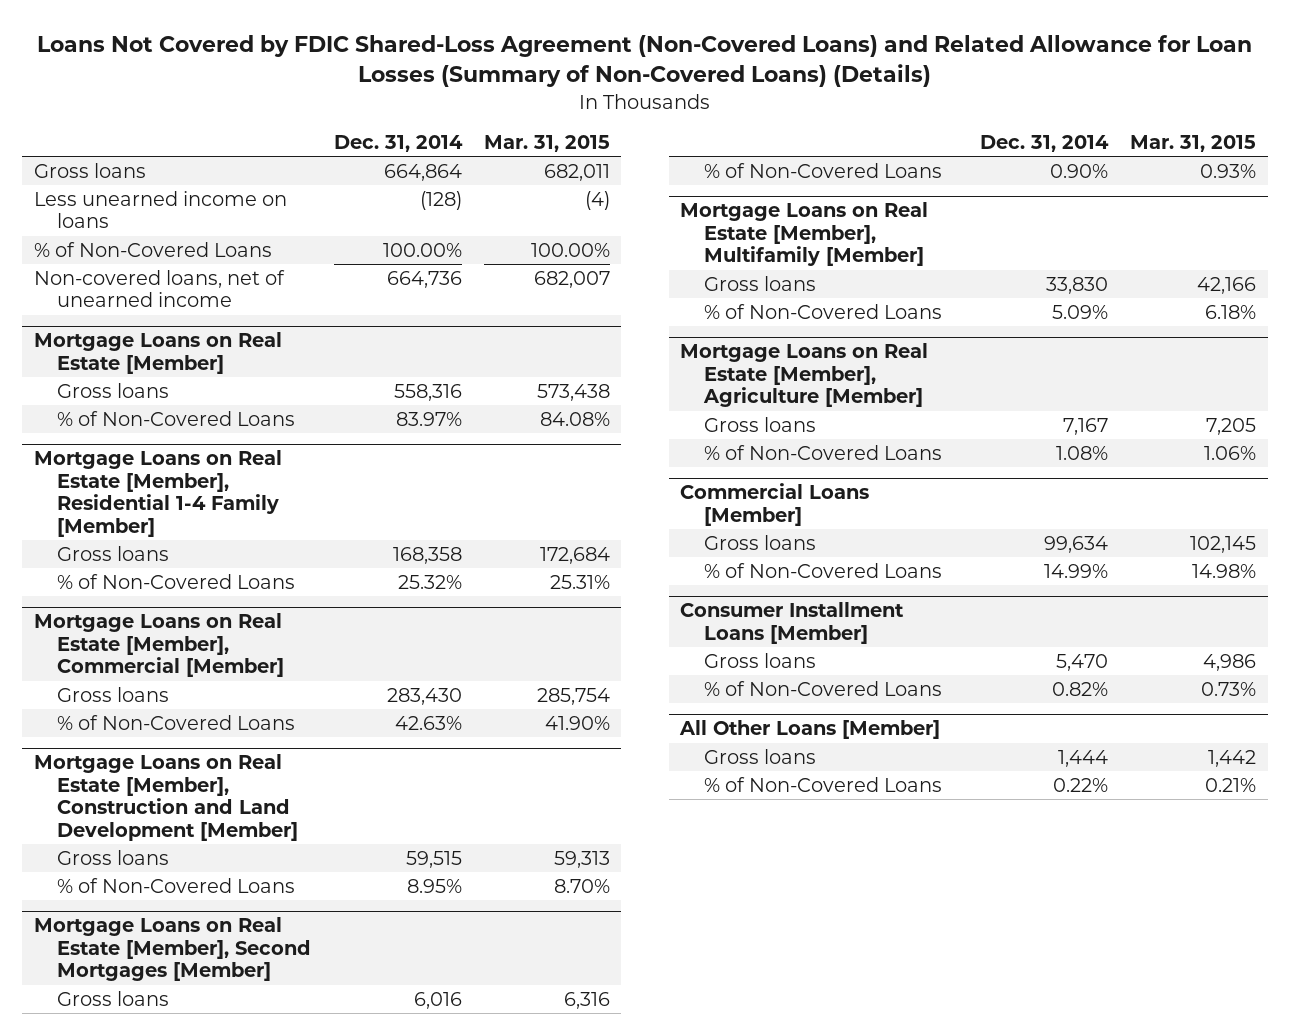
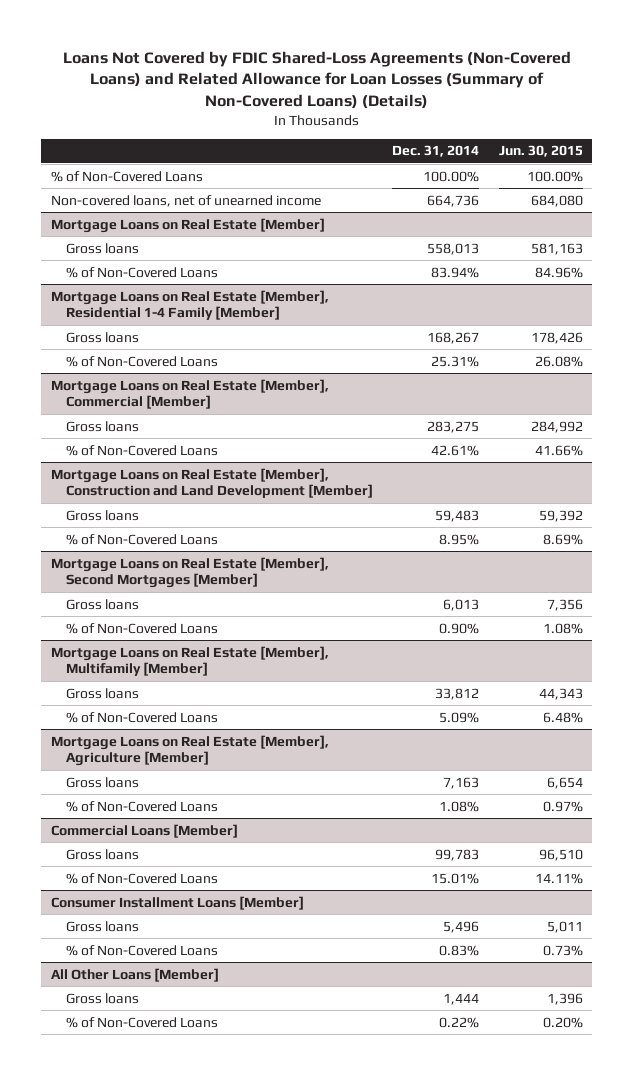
[36,35,1252,88] Loans Not Covered by FDIC Shared-Loss Agreement (Non-Covered Loans) and Related Allowance for Loan Losses (Summary of Non-Covered Loans) (Details) -> [62,50,571,110] Loans Not Covered by FDIC Shared-Loss Agreements (Non-Covered Loans) and Related Allowance for Loan Losses (Summary of Non-Covered Loans) (Details)
[483,134,610,152] Mar. 31, 2015 -> none
none -> [498,145,583,158] Jun. 30, 2015
[33,162,146,178] Gross loans -> none
[33,190,287,229] Less unearned income on loans -> none
[393,383,462,401] 558,316 -> [427,242,480,255] 558,013
[395,411,462,426] 83.97% -> [431,266,480,278] 83.94%
[392,546,462,564] 168,358 -> [427,331,480,344] 168,267
[397,574,462,589] 25.32% -> [431,355,480,367] 25.31%
[386,687,462,705] 283,430 -> [427,420,480,433] 283,275
[394,715,462,730] 42.63% -> [431,444,480,456] 42.61%
[405,850,462,868] 59,515 -> [435,509,480,522] 59,483
[413,991,462,1009] 6,016 -> [443,598,480,611] 6,013
[1046,276,1109,294] 33,830 -> [435,687,480,700] 33,812
[1063,417,1109,435] 7,167 -> [443,776,480,789] 7,163
[1044,535,1109,553] 99,634 -> [435,848,480,861] 99,783
[1044,563,1109,578] 14.99% -> [431,872,480,884] 15.01%
[1056,653,1109,671] 5,470 -> [443,920,480,933] 5,496
[1052,681,1109,696] 0.82% -> [439,944,480,956] 0.83%

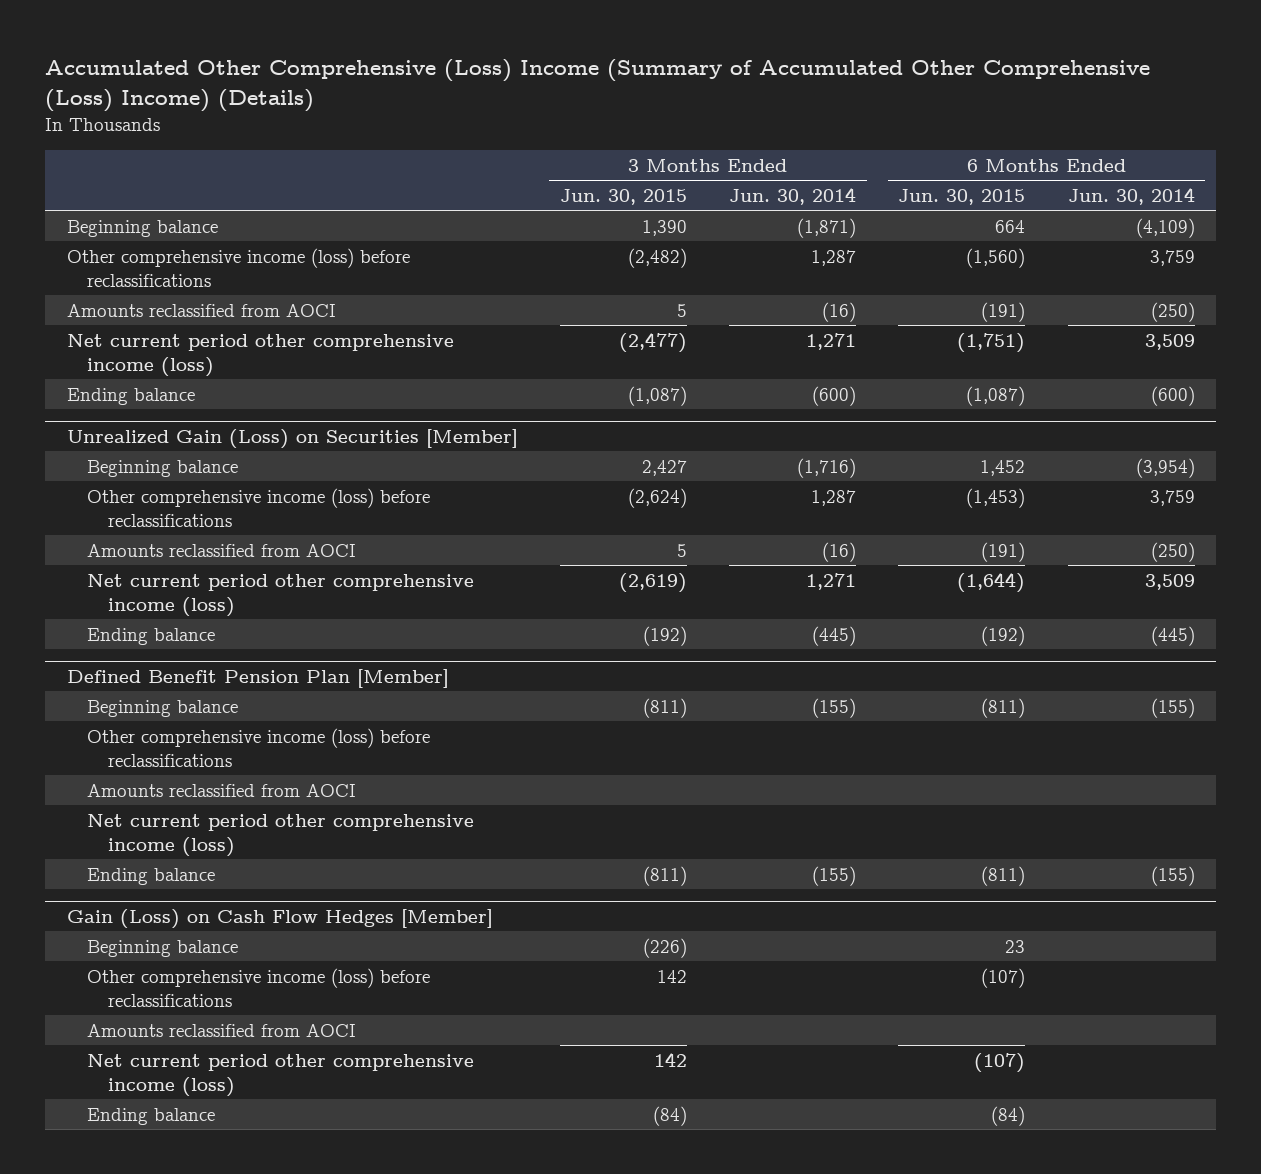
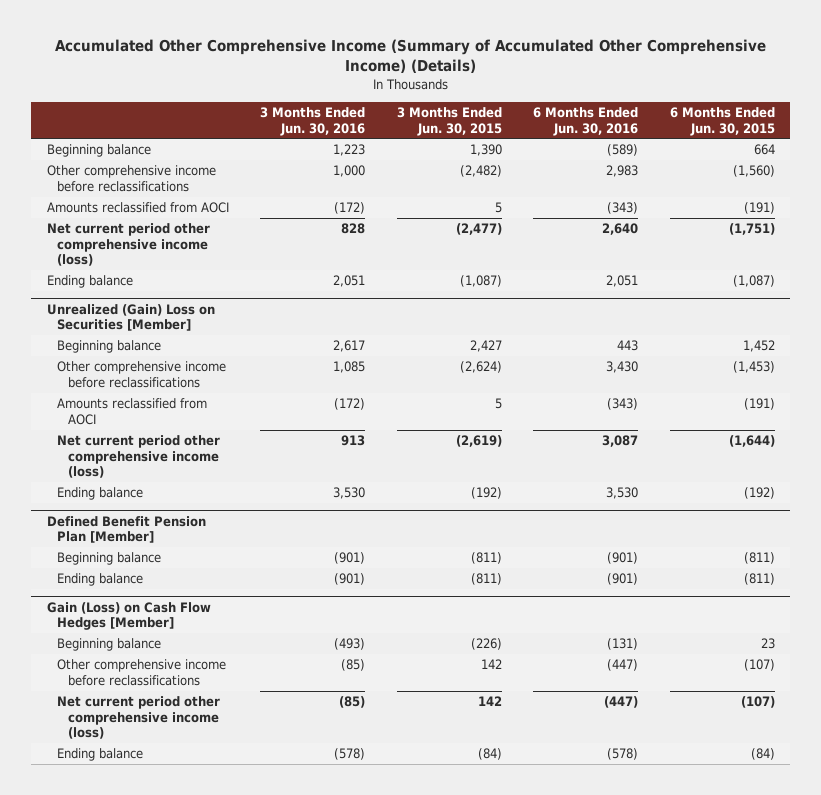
[45,59,1151,113] Accumulated Other Comprehensive (Loss) Income (Summary of Accumulated Other Comprehensive (Loss) Income) (Details) -> [54,39,766,74] Accumulated Other Comprehensive Income (Summary of Accumulated Other Comprehensive Income) (Details)
[729,186,857,205] Jun. 30, 2014 -> none
[1067,186,1195,205] Jun. 30, 2014 -> none
none -> [260,107,366,136] 3 Months Ended Jun. 30, 2016
none -> [533,107,639,136] 6 Months Ended Jun. 30, 2016
[66,247,410,288] Other comprehensive income (loss) before reclassifications -> [46,165,216,192] Other comprehensive income before reclassifications
[66,428,518,449] Unrealized Gain (Loss) on Securities [Member] -> [46,304,215,332] Unrealized (Gain) Loss on Securities [Member]
[87,487,431,528] Other comprehensive income (loss) before reclassifications -> [57,361,227,388] Other comprehensive income before reclassifications
[87,727,431,768] Other comprehensive income (loss) before reclassifications -> none
[87,783,357,797] Amounts reclassified from AOCI -> none
[87,813,475,858] Net current period other comprehensive income (loss) -> none
[87,1023,357,1037] Amounts reclassified from AOCI -> none
[87,967,431,1008] Other comprehensive income (loss) before reclassifications -> [57,659,227,686] Other comprehensive income before reclassifications

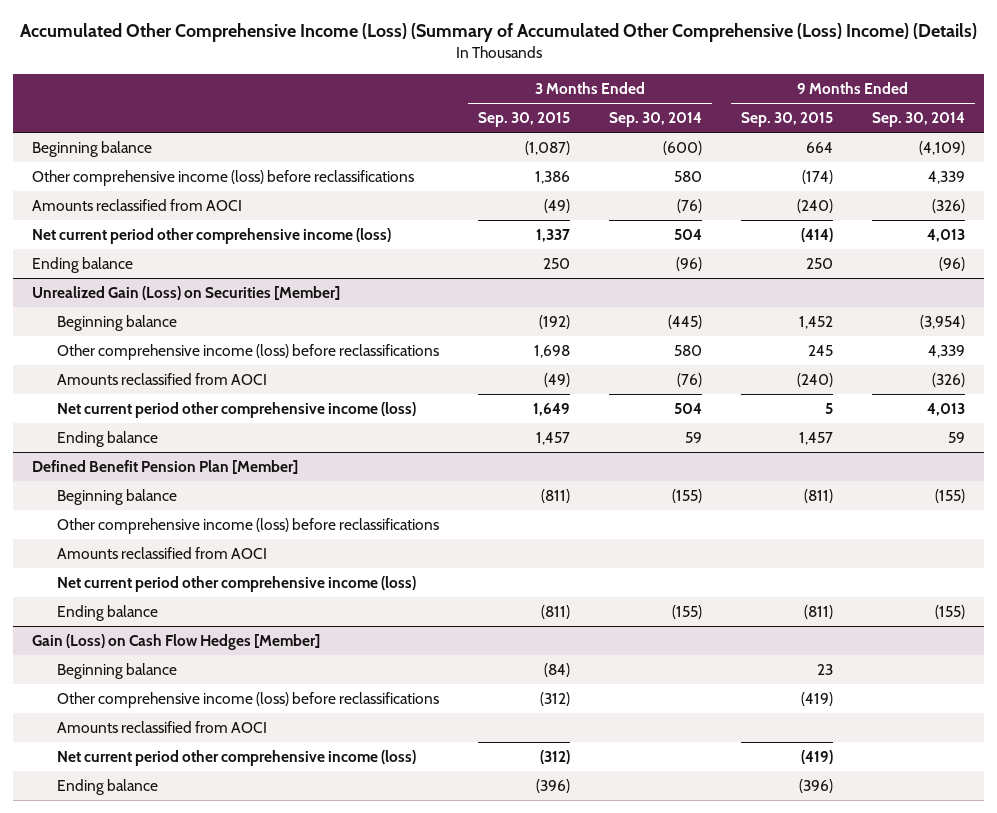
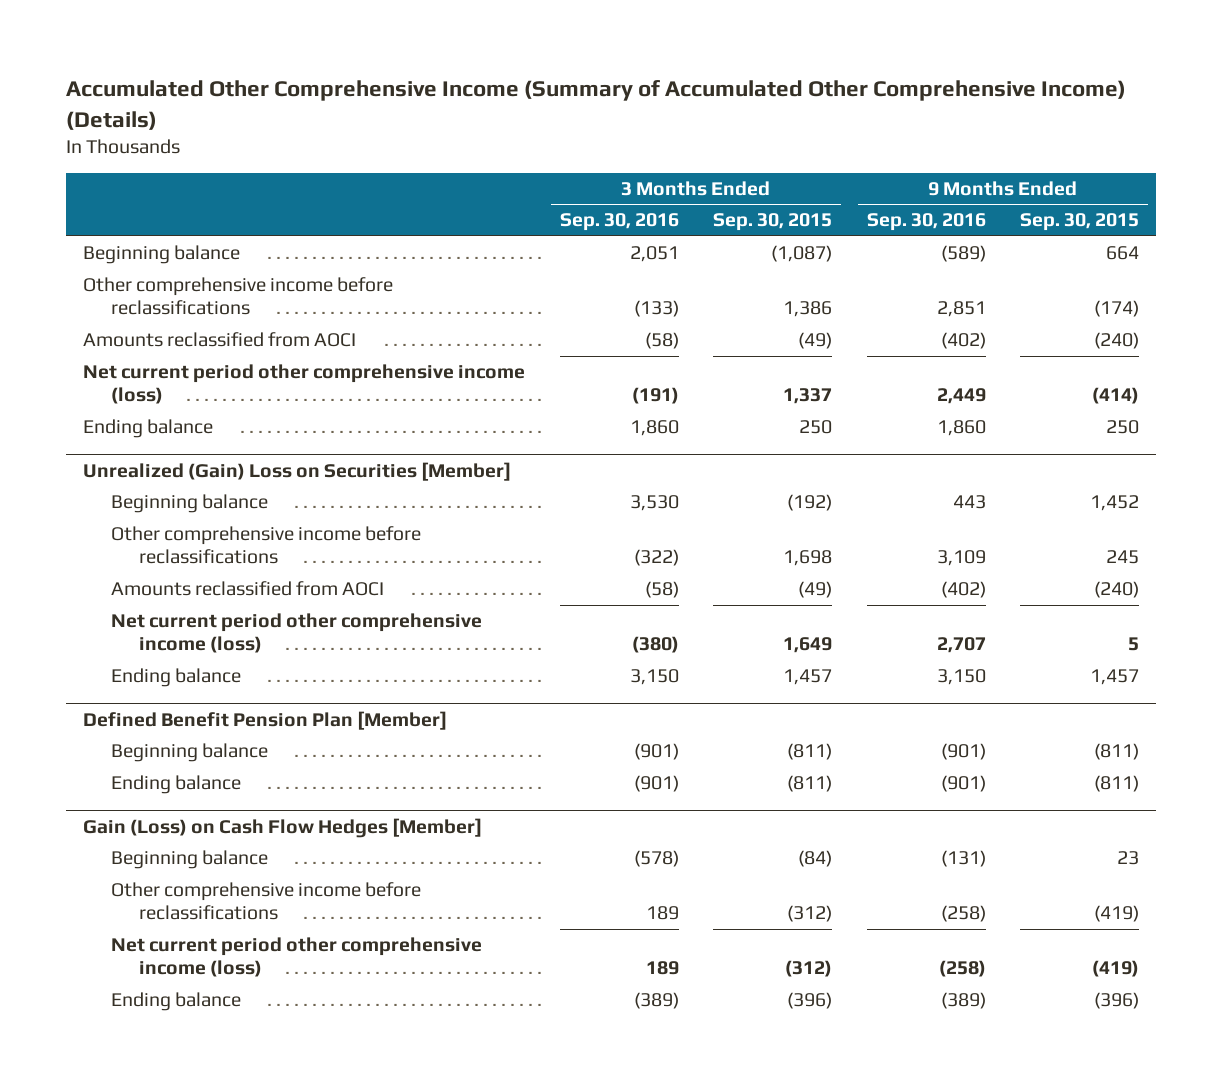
[19,23,977,43] Accumulated Other Comprehensive Income (Loss) (Summary of Accumulated Other Comprehensive (Loss) Income) (Details) -> [65,80,1126,130] Accumulated Other Comprehensive Income (Summary of Accumulated Other Comprehensive Income) (Details)
[608,112,702,128] Sep. 30, 2014 -> none
[871,112,965,128] Sep. 30, 2014 -> none
none -> [559,213,679,232] Sep. 30, 2016
none -> [866,213,986,232] Sep. 30, 2016
[32,170,415,187] Other comprehensive income (loss) before reclassifications -> [83,277,394,316] Other comprehensive income before reclassifications
[32,286,341,301] Unrealized Gain (Loss) on Securities [Member] -> [83,461,512,481] Unrealized (Gain) Loss on Securities [Member]
[57,344,440,361] Other comprehensive income (loss) before reclassifications -> [111,526,422,565] Other comprehensive income before reclassifications
[57,518,440,535] Other comprehensive income (loss) before reclassifications -> none
[57,547,268,560] Amounts reclassified from AOCI -> none
[57,576,417,593] Net current period other comprehensive income (loss) -> none
[57,721,268,734] Amounts reclassified from AOCI -> none
[57,692,440,709] Other comprehensive income (loss) before reclassifications -> [111,882,422,921] Other comprehensive income before reclassifications

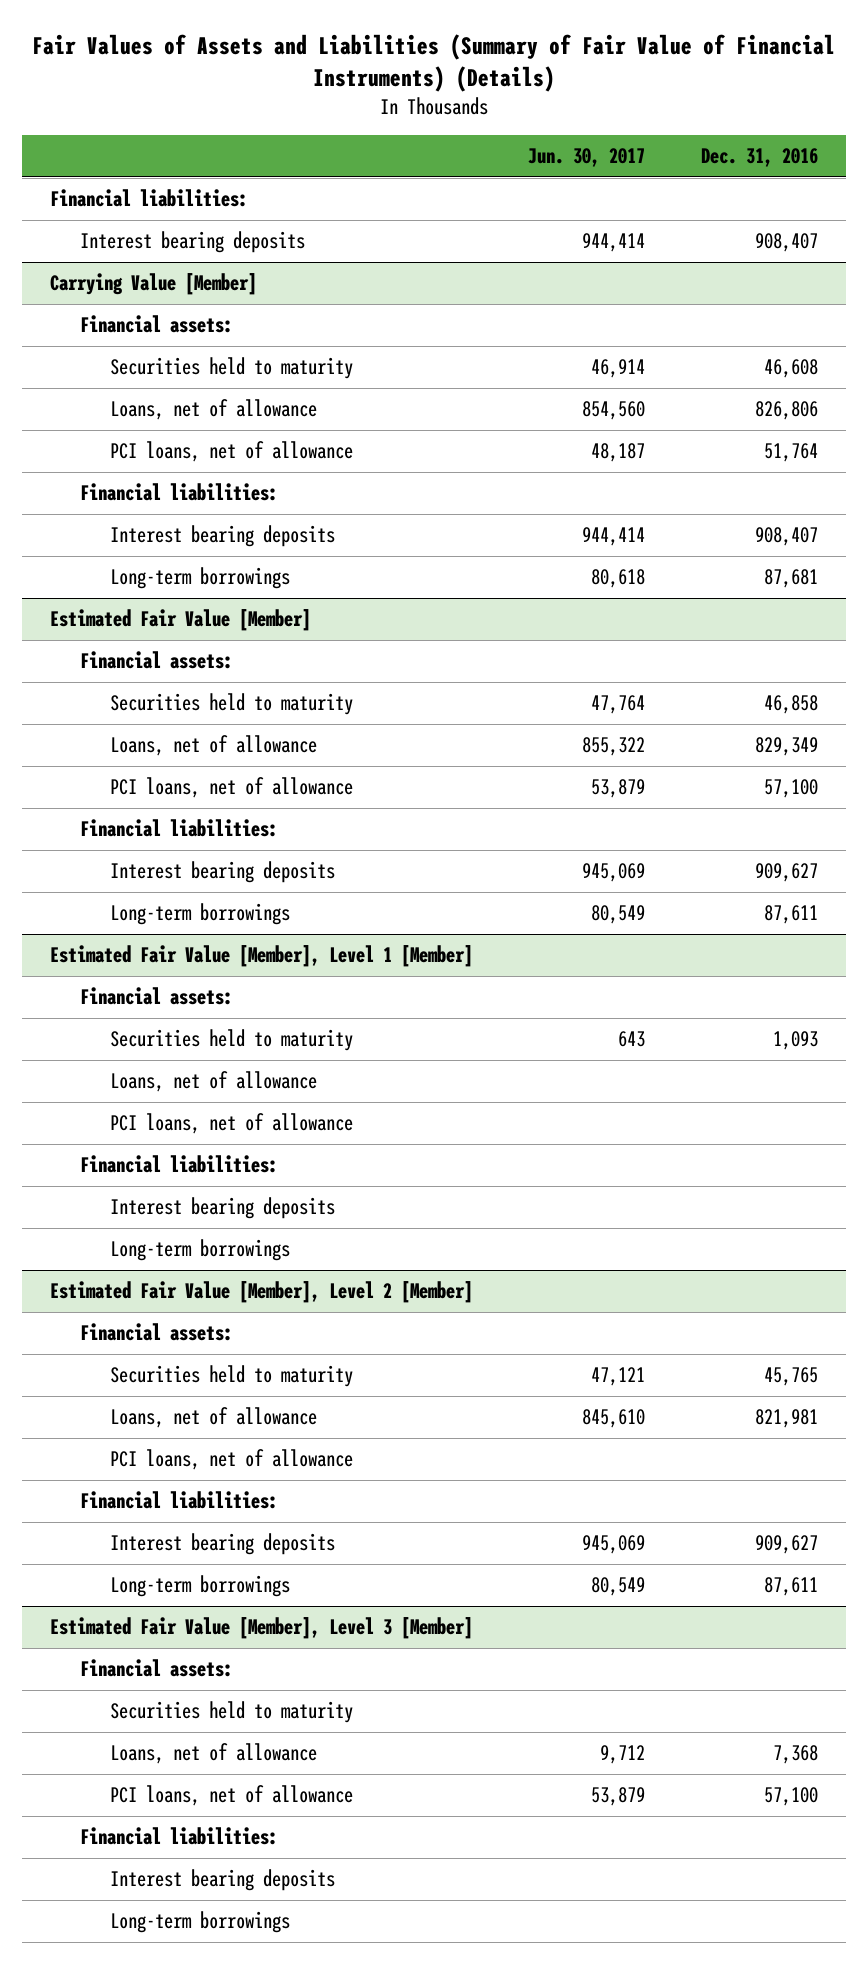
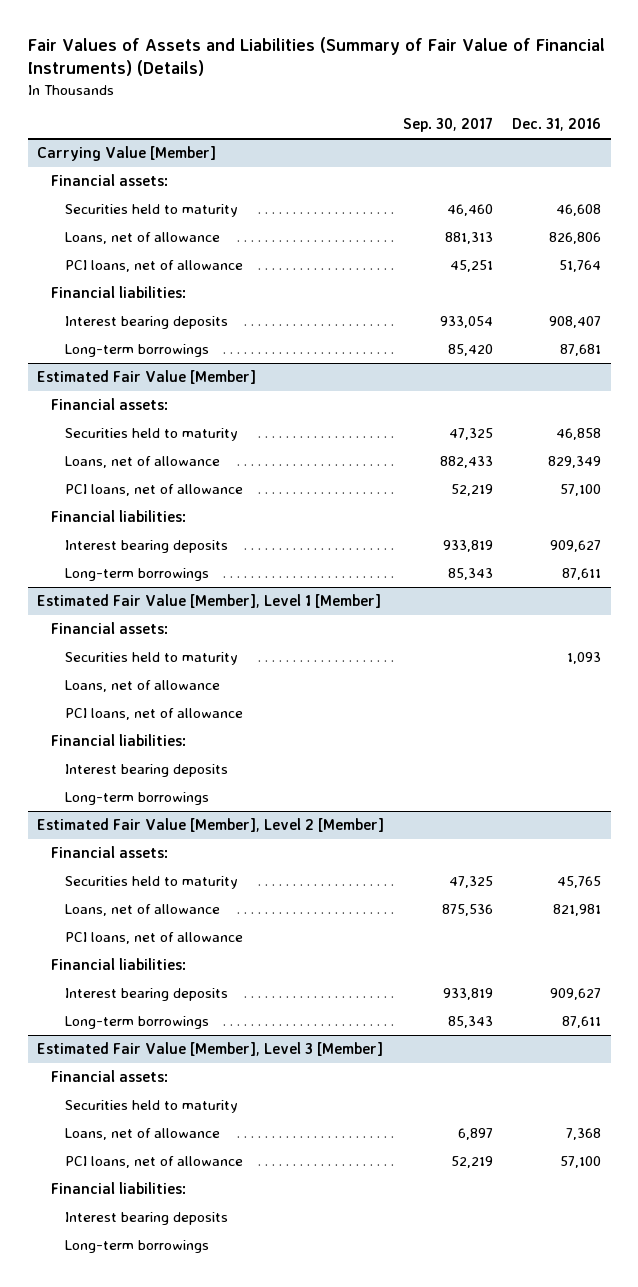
[528,148,646,168] Jun. 30, 2017 -> none
none -> [403,117,494,133] Sep. 30, 2017
[49,189,248,208] Financial liabilities: -> none
[79,231,305,254] Interest bearing deposits -> none

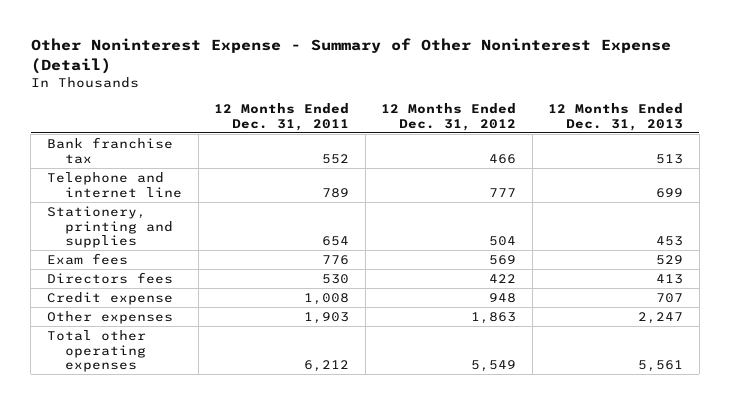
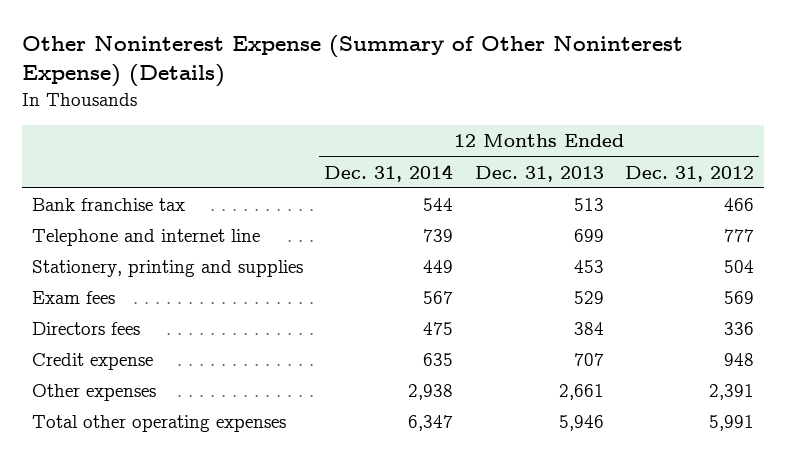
[30,38,671,74] Other Noninterest Expense - Summary of Other Noninterest Expense (Detail) -> [21,35,683,88] Other Noninterest Expense (Summary of Other Noninterest Expense) (Details)
[214,103,350,131] 12 Months Ended Dec. 31, 2011 -> none
none -> [324,163,454,182] Dec. 31, 2014
[489,273,517,283] 422 -> [723,322,754,336] 336
[656,273,684,284] 413 -> [573,322,604,336] 384
[471,311,517,324] 1,863 -> [708,384,754,401] 2,391
[638,311,684,324] 2,247 -> [558,384,604,401] 2,661
[471,360,517,373] 5,549 -> [708,415,754,432] 5,991
[638,360,684,373] 5,561 -> [558,415,604,432] 5,946

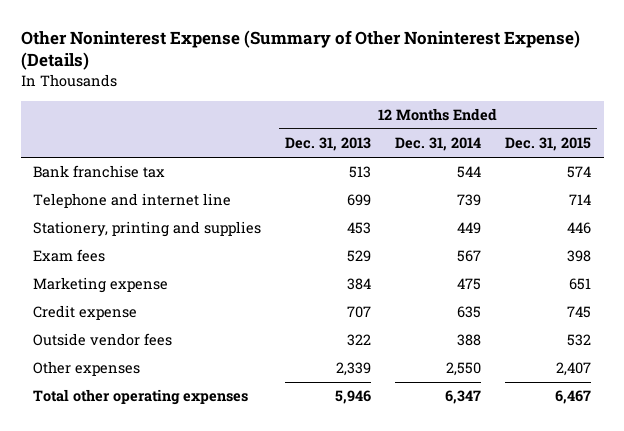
[624,165,754,182] Dec. 31, 2012 -> none
none -> [505,137,592,152] Dec. 31, 2015
[32,322,141,336] Directors fees -> [32,277,168,294] Marketing expense
none -> [32,333,172,347] Outside vendor fees
[408,384,454,401] 2,938 -> [446,362,482,377] 2,550
[558,384,604,401] 2,661 -> [336,362,372,377] 2,339

